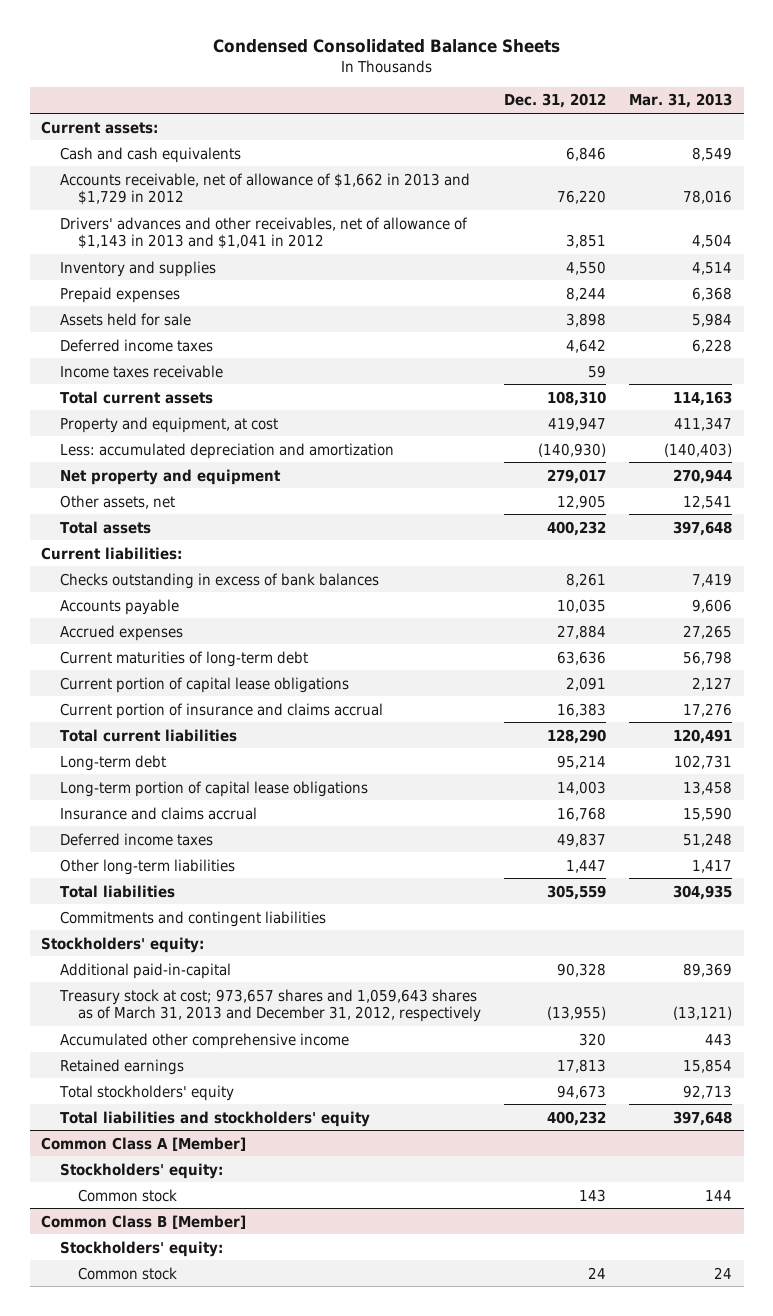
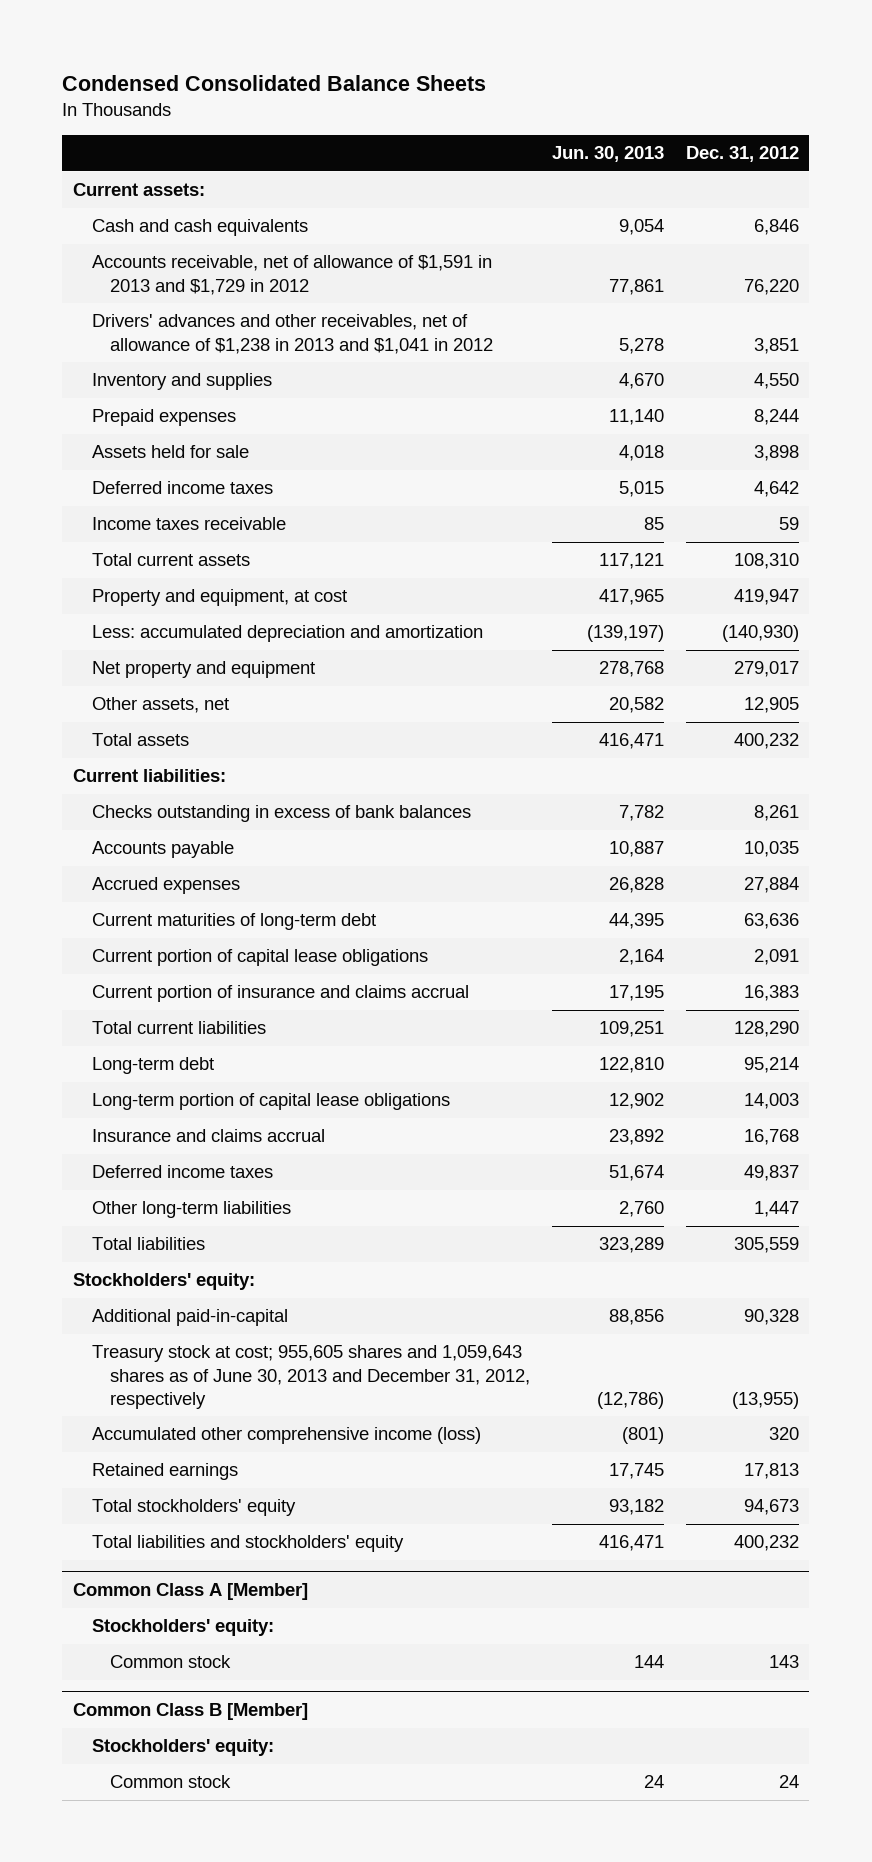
[629,93,733,109] Mar. 31, 2013 -> none
none -> [551,146,664,163] Jun. 30, 2013
[59,172,470,205] Accounts receivable, net of allowance of $1,662 in 2013 and $1,729 in 2012 -> [91,255,492,295] Accounts receivable, net of allowance of $1,591 in 2013 and $1,729 in 2012
[59,216,468,249] Drivers' advances and other receivables, net of allowance of $1,143 in 2013 and $1,041 in 2012 -> [91,314,494,354] Drivers' advances and other receivables, net of allowance of $1,238 in 2013 and $1,041 in 2012
[59,910,326,927] Commitments and contingent liabilities -> none
[58,988,482,1022] Treasury stock at cost; 973,657 shares and 1,059,643 shares as of March 31, 2013 and December 31, 2012, respectively -> [91,1345,531,1409] Treasury stock at cost; 955,605 shares and 1,059,643 shares as of June 30, 2013 and December 31, 2012, respectively
[59,1032,349,1049] Accumulated other comprehensive income -> [91,1427,481,1445] Accumulated other comprehensive income (loss)

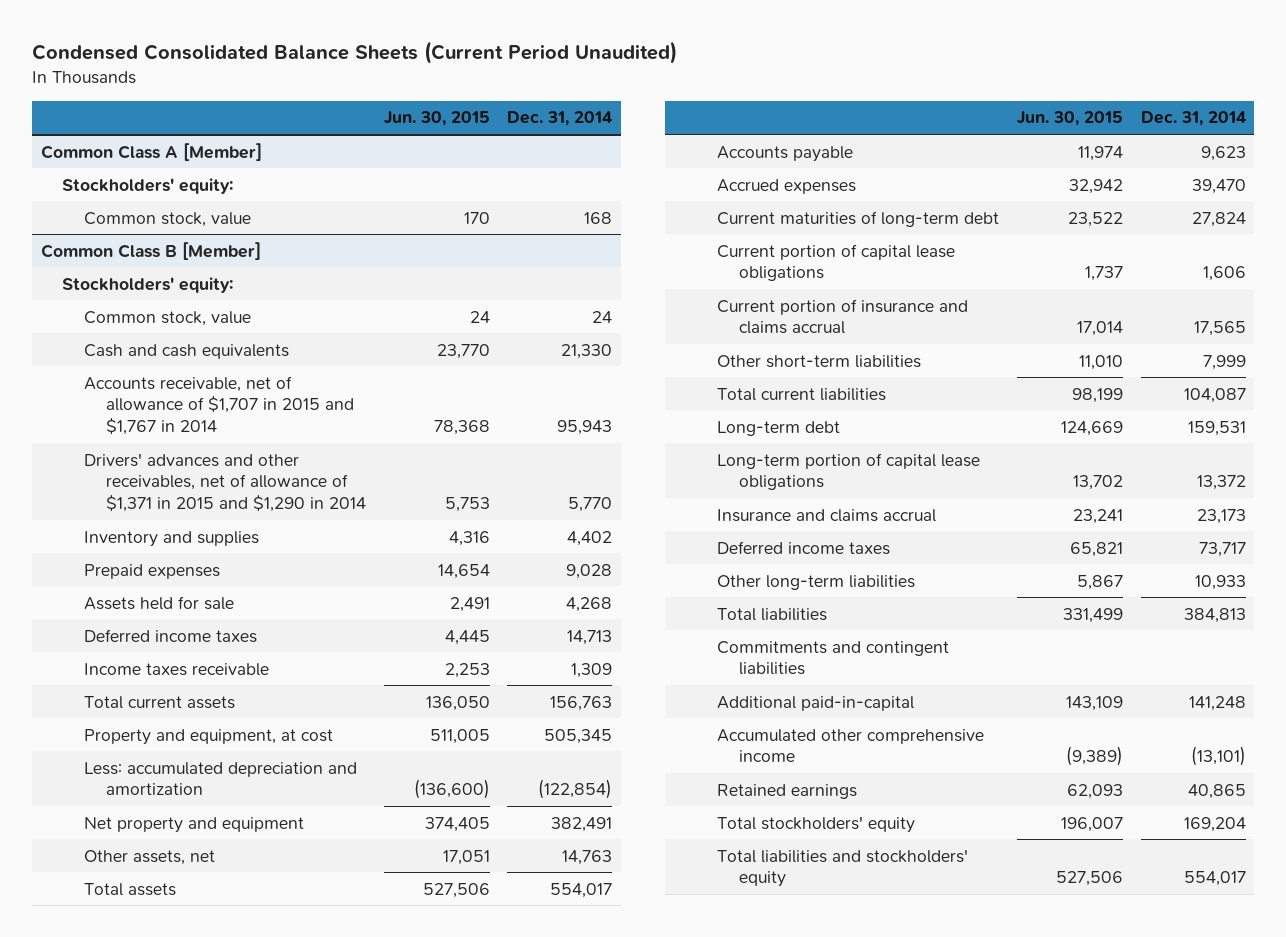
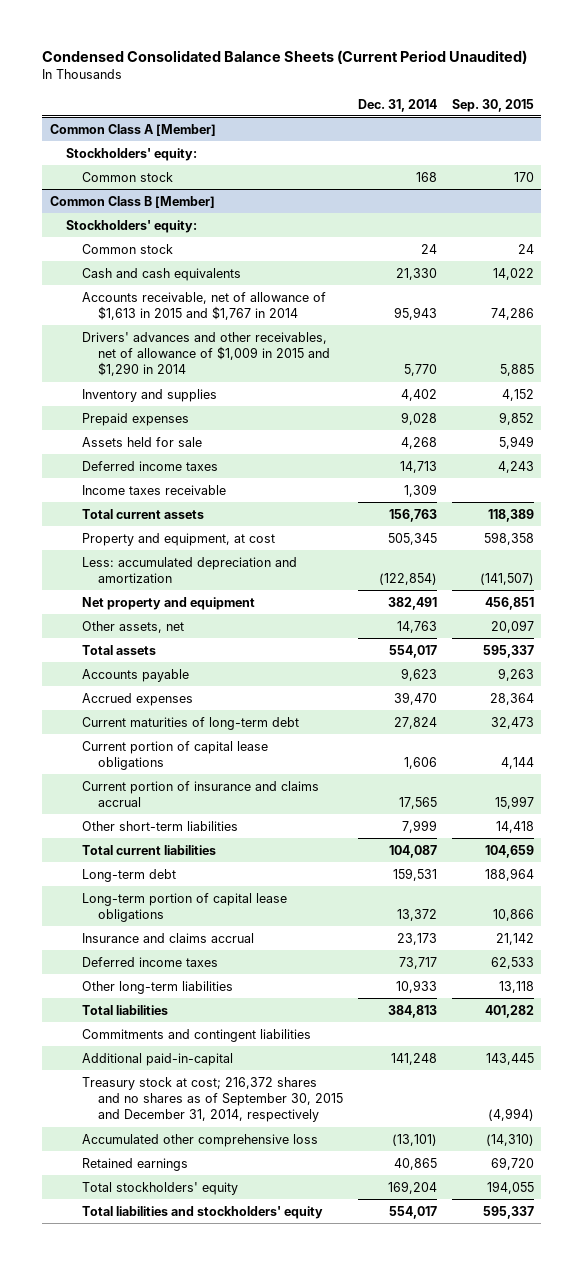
[383,111,490,127] Jun. 30, 2015 -> none
none -> [451,98,534,112] Sep. 30, 2015
[84,211,252,227] Common stock, value -> [82,171,174,182] Common stock
[84,310,252,326] Common stock, value -> [82,243,174,254] Common stock
[84,375,354,436] Accounts receivable, net of allowance of $1,707 in 2015 and $1,767 in 2014 -> [82,291,327,320] Accounts receivable, net of allowance of $1,613 in 2015 and $1,767 in 2014
[84,452,366,513] Drivers' advances and other receivables, net of allowance of $1,371 in 2015 and $1,290 in 2014 -> [82,331,331,377] Drivers' advances and other receivables, net of allowance of $1,009 in 2015 and $1,290 in 2014
none -> [82,1076,344,1123] Treasury stock at cost; 216,372 shares and no shares as of September 30, 2015 and December 31, 2014, respectively
[717,728,985,763] Accumulated other comprehensive income -> [82,1133,319,1147] Accumulated other comprehensive loss

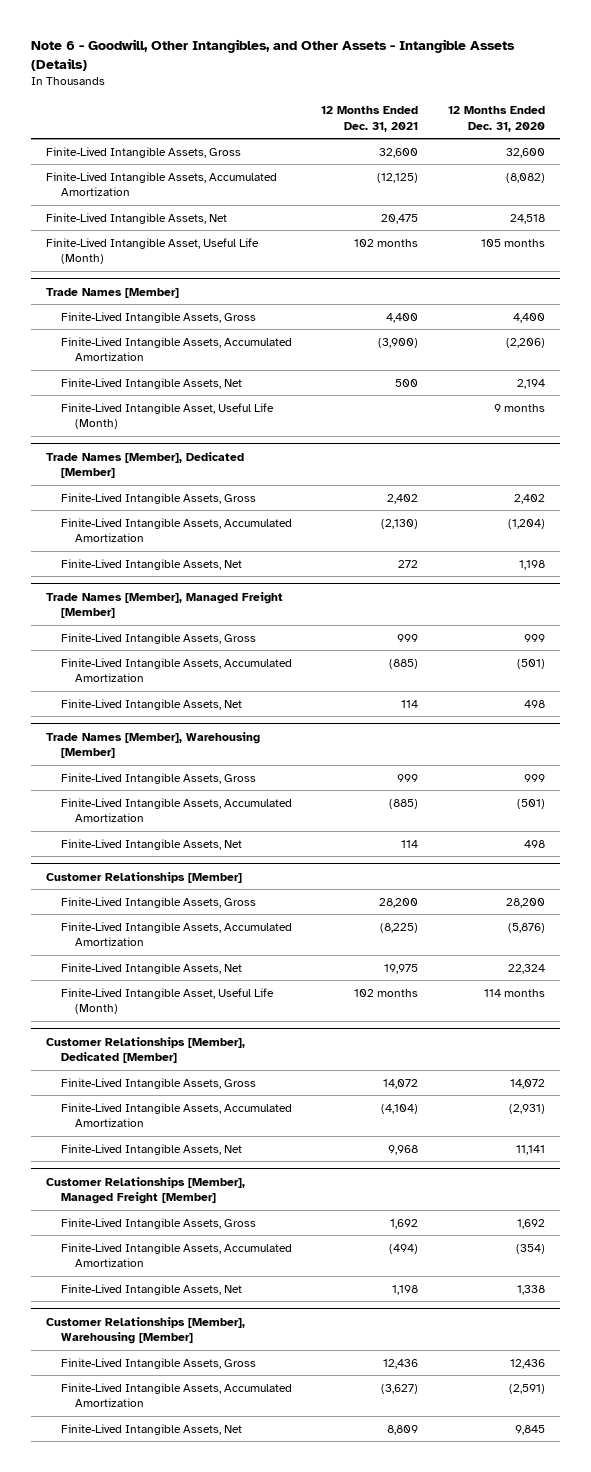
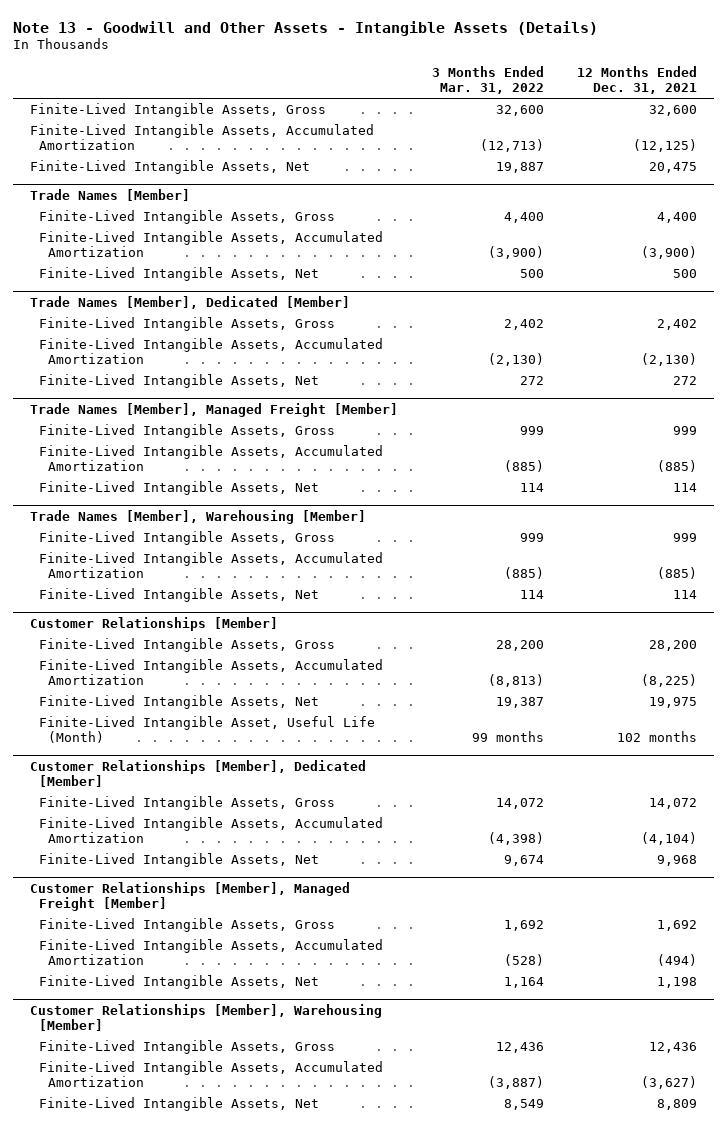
[31,38,516,71] Note 6 - Goodwill, Other Intangibles, and Other Assets - Intangible Assets (Details) -> [13,20,599,36] Note 13 - Goodwill and Other Assets - Intangible Assets (Details)
[448,105,546,132] 12 Months Ended Dec. 31, 2020 -> none
none -> [431,65,544,95] 3 Months Ended Mar. 31, 2022
[46,237,260,265] Finite-Lived Intangible Asset, Useful Life (Month) -> none
[60,402,274,430] Finite-Lived Intangible Asset, Useful Life (Month) -> none

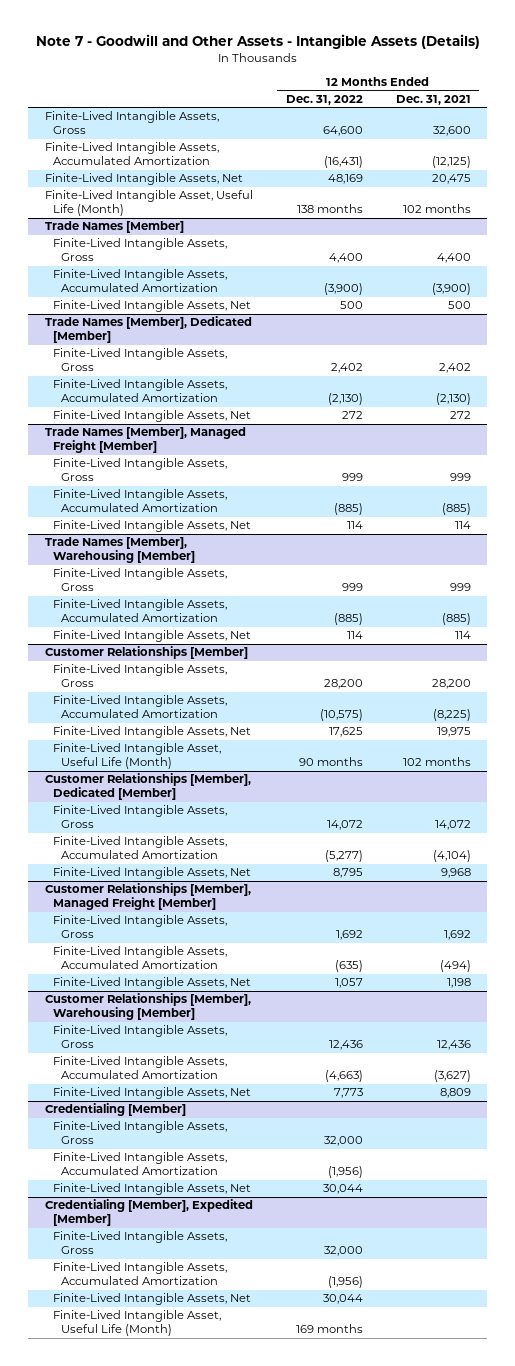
[13,20,599,36] Note 13 - Goodwill and Other Assets - Intangible Assets (Details) -> [35,34,480,50] Note 7 - Goodwill and Other Assets - Intangible Assets (Details)
[431,65,544,95] 3 Months Ended Mar. 31, 2022 -> none
none -> [285,94,363,105] Dec. 31, 2022
none -> [44,190,253,217] Finite-Lived Intangible Asset, Useful Life (Month)
none -> [44,1103,186,1117] Credentialing [Member]
none -> [53,1121,228,1145] Finite-Lived Intangible Assets, Gross
none -> [53,1152,228,1176] Finite-Lived Intangible Assets, Accumulated Amortization
none -> [53,1183,252,1196] Finite-Lived Intangible Assets, Net
none -> [44,1199,253,1227] Credentialing [Member], Expedited [Member]
none -> [53,1231,228,1255] Finite-Lived Intangible Assets, Gross
none -> [53,1262,228,1286] Finite-Lived Intangible Assets, Accumulated Amortization
none -> [53,1293,252,1306] Finite-Lived Intangible Assets, Net
none -> [53,1310,222,1337] Finite-Lived Intangible Asset, Useful Life (Month)

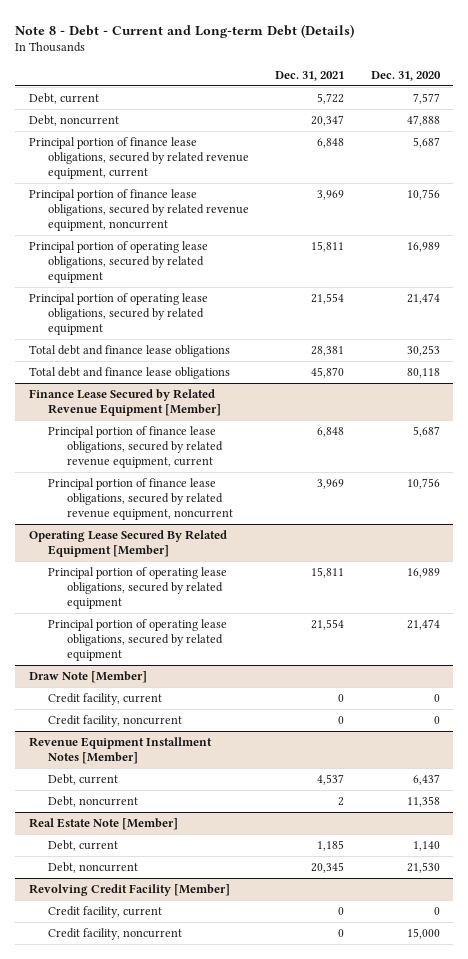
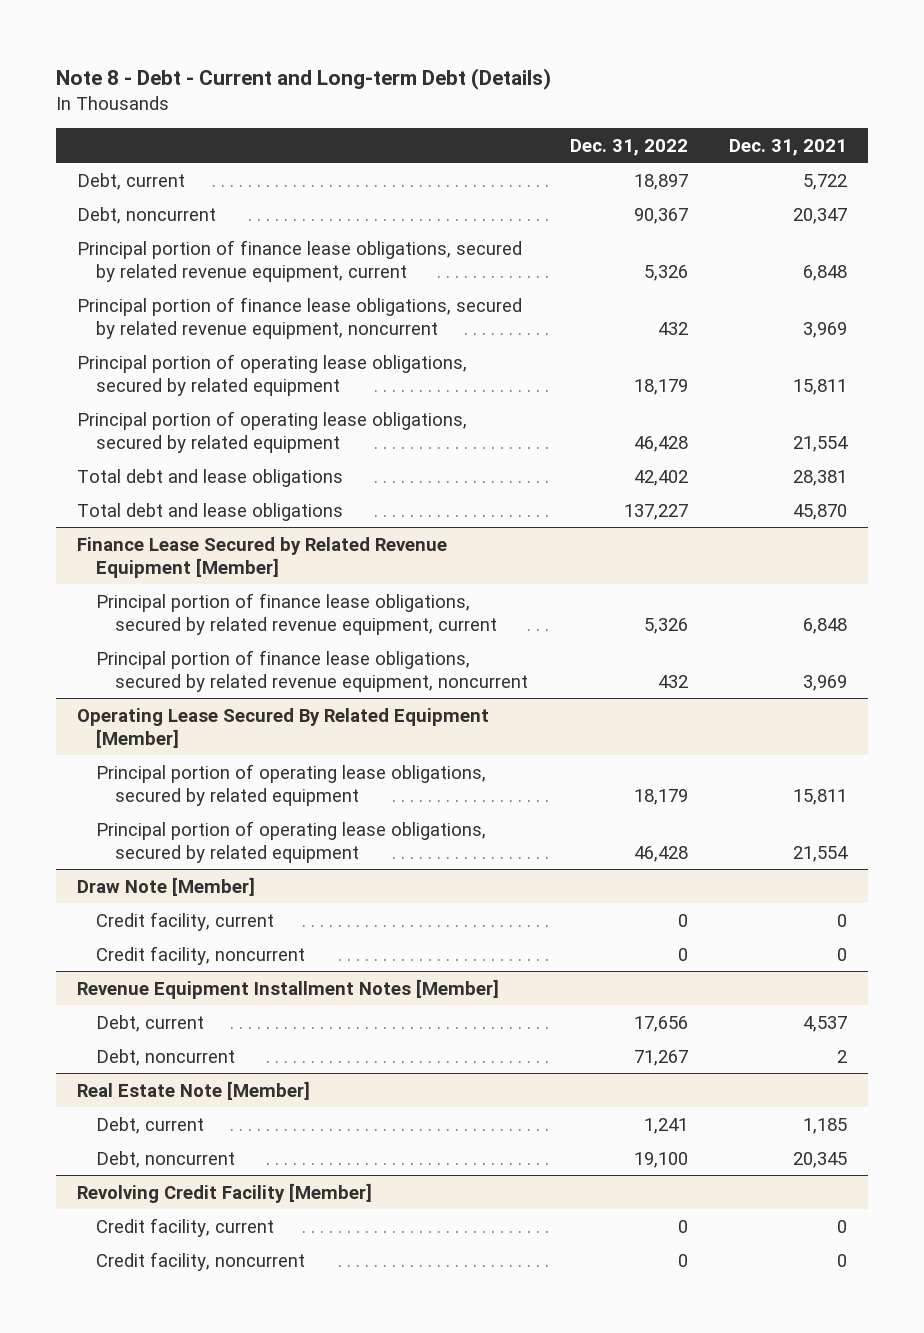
[370,70,441,81] Dec. 31, 2020 -> none
none -> [569,138,688,156] Dec. 31, 2022
[28,345,230,358] Total debt and finance lease obligations -> [76,468,343,487] Total debt and lease obligations
[28,367,230,380] Total debt and finance lease obligations -> [76,502,343,521] Total debt and lease obligations

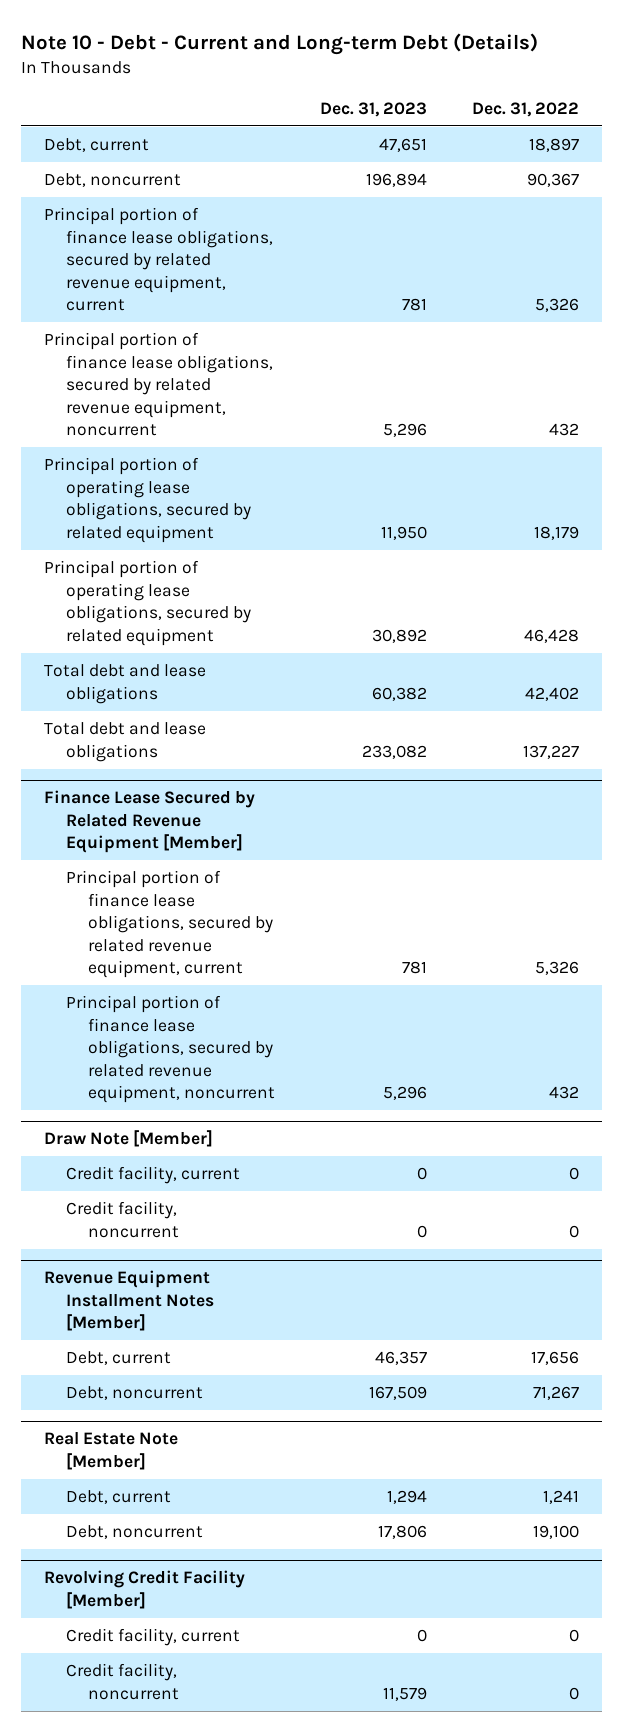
[56,67,552,90] Note 8 - Debt - Current and Long-term Debt (Details) -> [21,32,539,55] Note 10 - Debt - Current and Long-term Debt (Details)
[729,138,848,156] Dec. 31, 2021 -> none
none -> [320,101,428,117] Dec. 31, 2023
[76,707,489,748] Operating Lease Secured By Related Equipment [Member] -> none
[96,763,487,806] Principal portion of operating lease obligations, secured by related equipment -> none
[96,820,487,863] Principal portion of operating lease obligations, secured by related equipment -> none

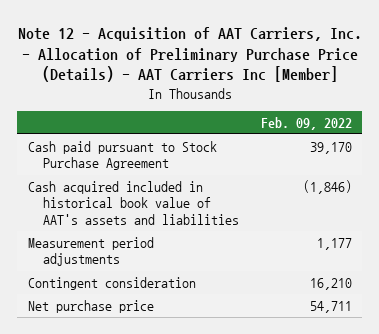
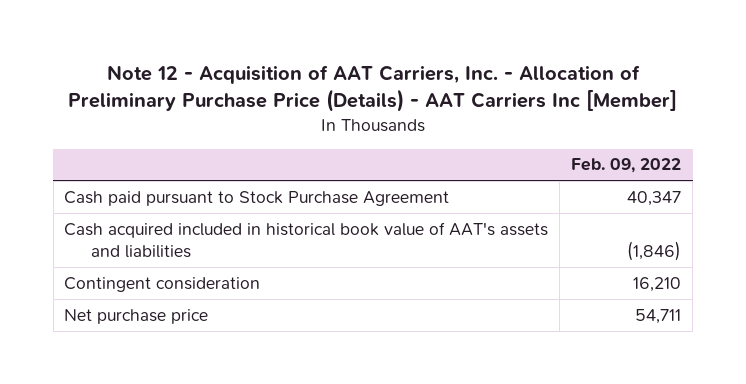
[309,141,352,154] 39,170 -> [627,190,682,206] 40,347
[27,236,154,267] Measurement period adjustments -> none

